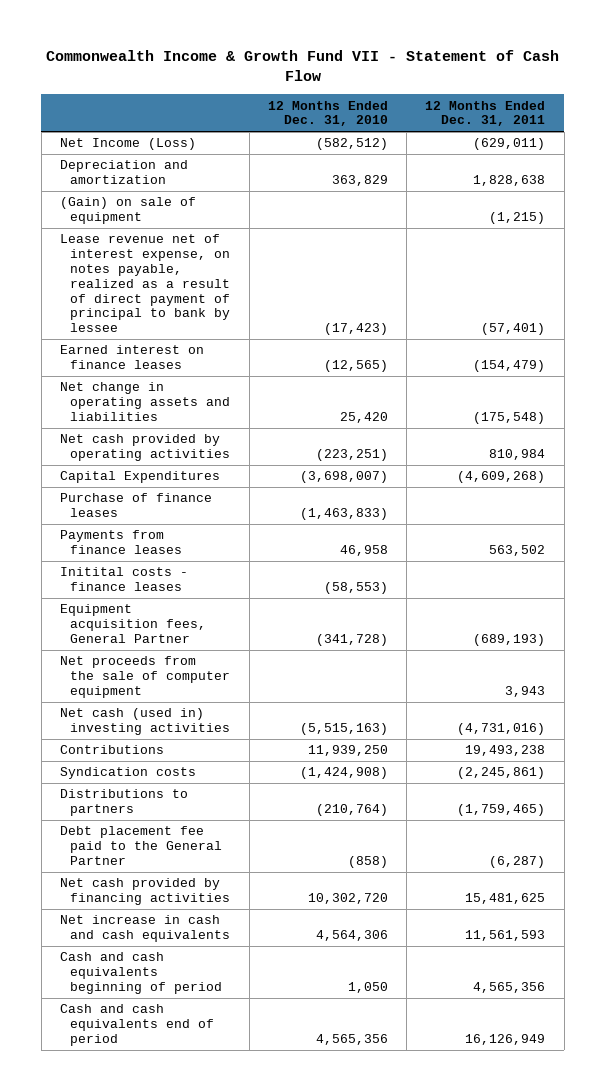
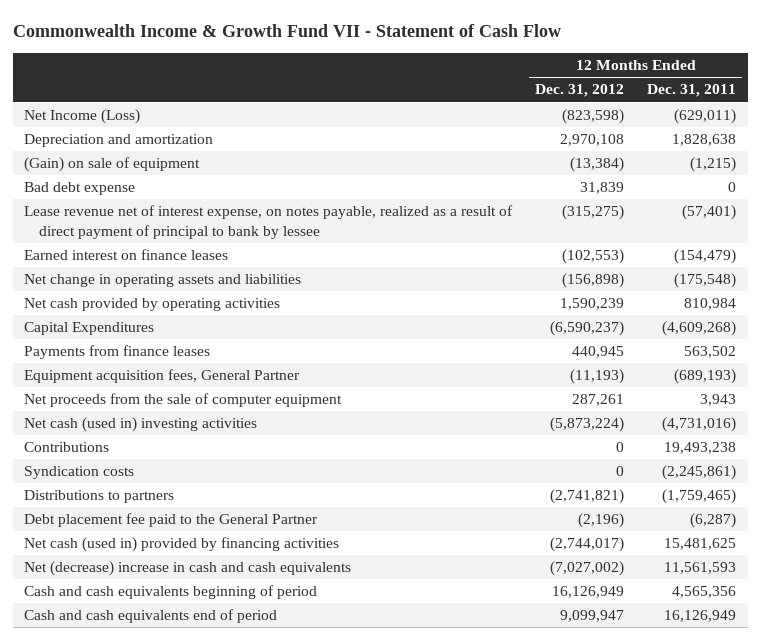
[267,100,388,127] 12 Months Ended Dec. 31, 2010 -> none
none -> [535,84,625,98] Dec. 31, 2012
none -> [24,182,136,196] Bad debt expense
[60,493,213,518] Purchase of finance leases -> none
[60,567,189,592] Initital costs - finance leases -> none
[60,878,231,906] Net cash provided by financing activities -> [24,537,340,553] Net cash (used in) provided by financing activities
[60,915,231,943] Net increase in cash and cash equivalents -> [24,561,352,577] Net (decrease) increase in cash and cash equivalents

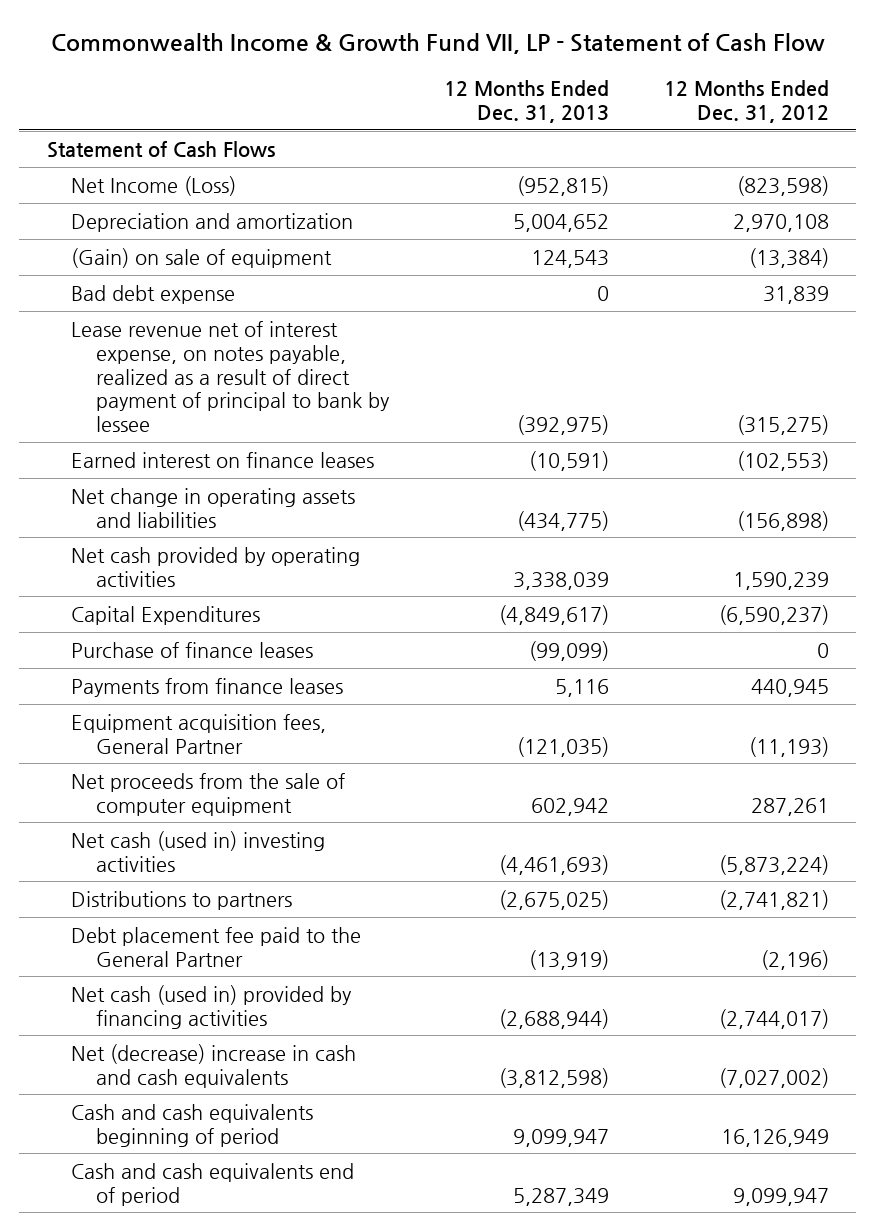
[12,23,561,37] Commonwealth Income & Growth Fund VII - Statement of Cash Flow -> [50,33,825,55] Commonwealth Income & Growth Fund VII, LP - Statement of Cash Flow
[647,84,737,98] Dec. 31, 2011 -> none
none -> [443,79,609,123] 12 Months Ended Dec. 31, 2013
none -> [46,140,275,158] Statement of Cash Flows
none -> [71,641,314,658] Purchase of finance leases
[24,442,110,453] Contributions -> none
[24,466,135,480] Syndication costs -> none

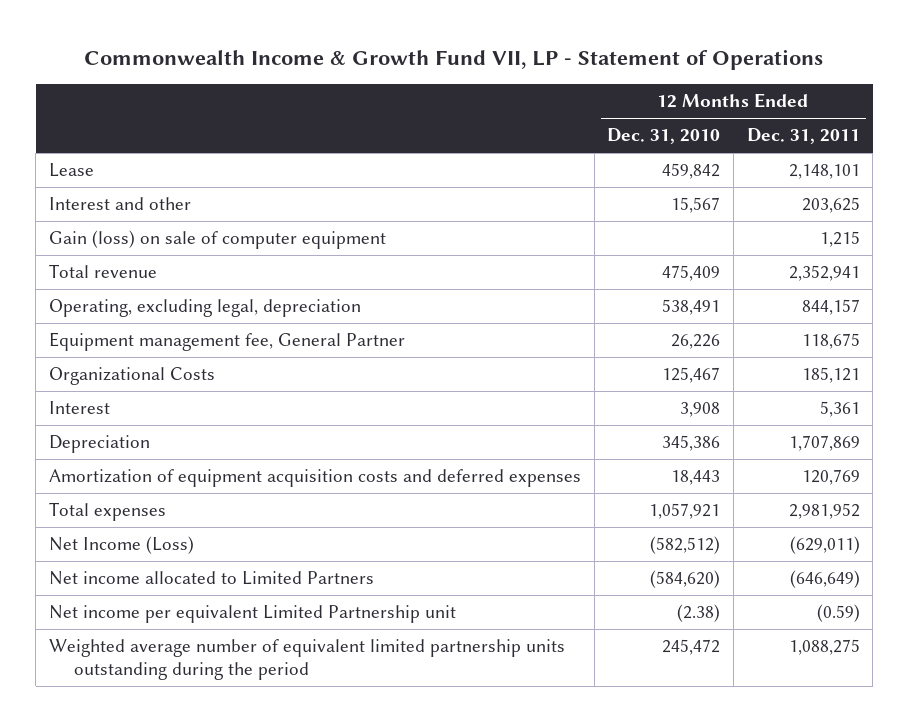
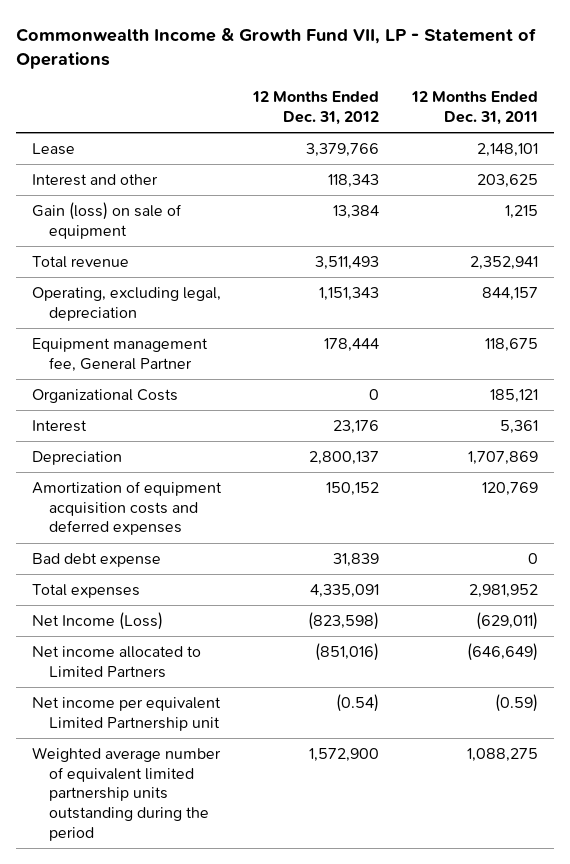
[607,128,721,145] Dec. 31, 2010 -> none
none -> [252,90,380,125] 12 Months Ended Dec. 31, 2012
[48,230,386,250] Gain (loss) on sale of computer equipment -> [32,202,183,239] Gain (loss) on sale of equipment
none -> [32,553,162,568] Bad debt expense

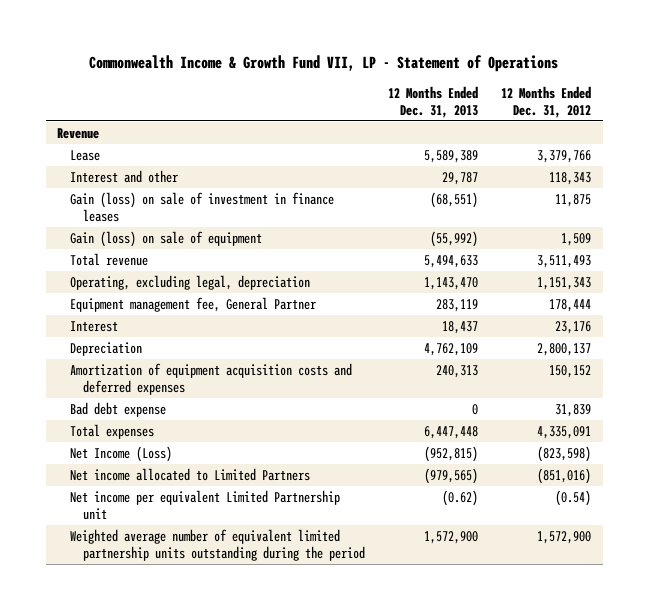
[410,90,538,125] 12 Months Ended Dec. 31, 2011 -> none
none -> [387,85,478,118] 12 Months Ended Dec. 31, 2013
none -> [57,128,100,140] Revenue
none -> [70,192,335,222] Gain (loss) on sale of investment in finance leases
[333,205,380,220] 13,384 -> [561,233,592,247] 1,509
[32,389,179,404] Organizational Costs -> none

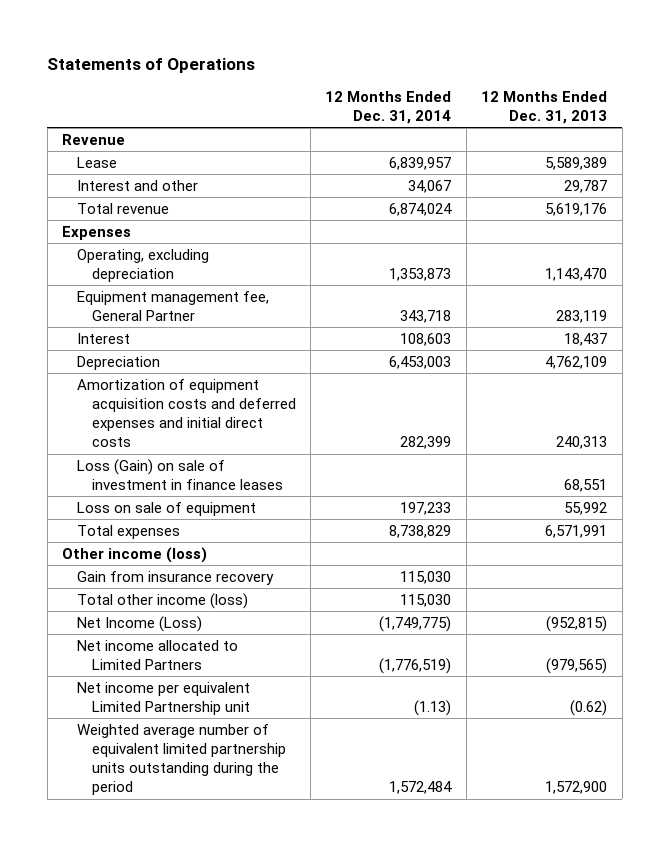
[89,54,559,72] Commonwealth Income & Growth Fund VII, LP - Statement of Operations -> [47,58,256,74] Statements of Operations
[501,85,592,118] 12 Months Ended Dec. 31, 2012 -> none
none -> [325,90,452,125] 12 Months Ended Dec. 31, 2014
[70,192,335,222] Gain (loss) on sale of investment in finance leases -> none
[70,231,263,248] Gain (loss) on sale of equipment -> none
[423,255,478,269] 5,494,633 -> [545,202,608,216] 5,619,176
none -> [62,225,132,240] Expenses
[70,275,311,291] Operating, excluding legal, depreciation -> [76,248,209,283] Operating, excluding depreciation
[70,402,167,418] Bad debt expense -> none
[70,363,353,395] Amortization of equipment acquisition costs and deferred expenses -> [76,378,296,448] Amortization of equipment acquisition costs and deferred expenses and initial direct costs
none -> [76,458,283,491] Loss (Gain) on sale of investment in finance leases
none -> [76,501,256,516] Loss on sale of equipment
[423,426,478,440] 6,447,448 -> [545,524,608,538] 6,571,991
none -> [62,546,208,563] Other income (loss)
none -> [76,570,274,585] Gain from insurance recovery
none -> [76,592,248,609] Total other income (loss)

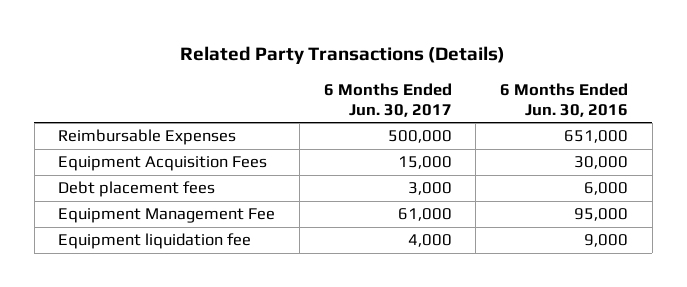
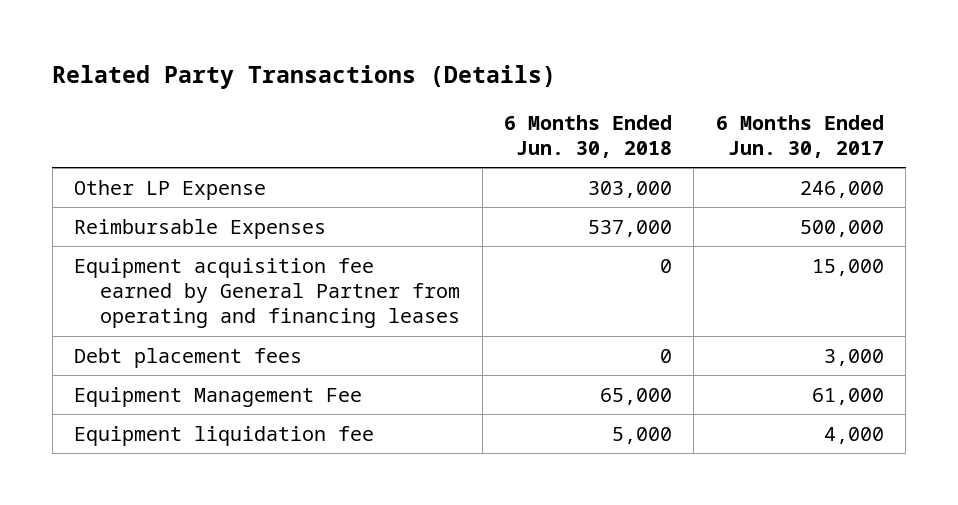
[500,82,629,118] 6 Months Ended Jun. 30, 2016 -> none
none -> [504,114,673,158] 6 Months Ended Jun. 30, 2018
none -> [73,179,266,200] Other LP Expense
[58,156,268,172] Equipment Acquisition Fees -> none
none -> [73,257,461,329] Equipment acquisition fee earned by General Partner from operating and financing leases

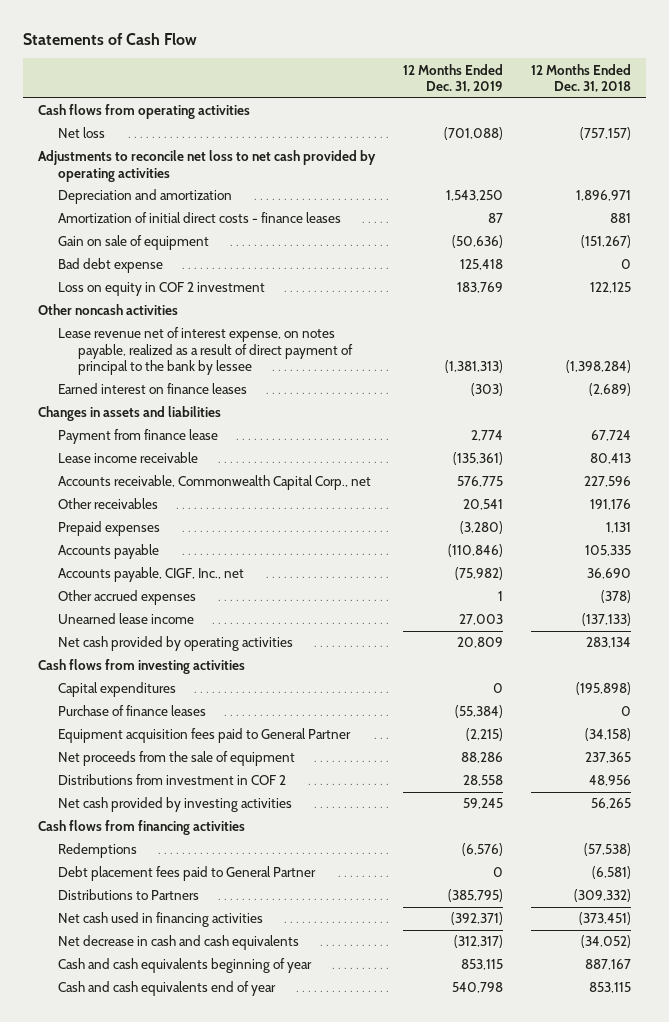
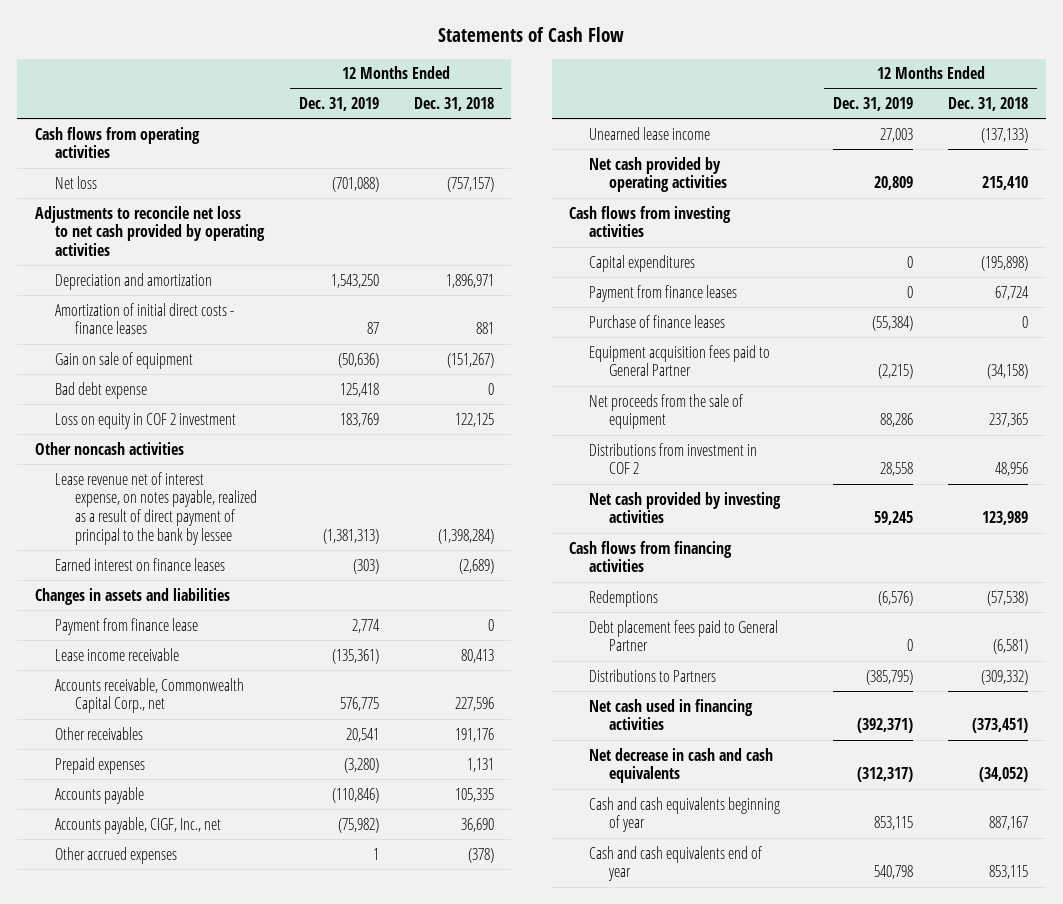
[591,430,632,442] 67,724 -> [487,618,494,631] 0
[586,637,632,649] 283,134 -> [982,176,1029,191] 215,410
none -> [589,284,738,302] Payment from finance leases
[591,798,632,810] 56,265 -> [982,511,1029,526] 123,989

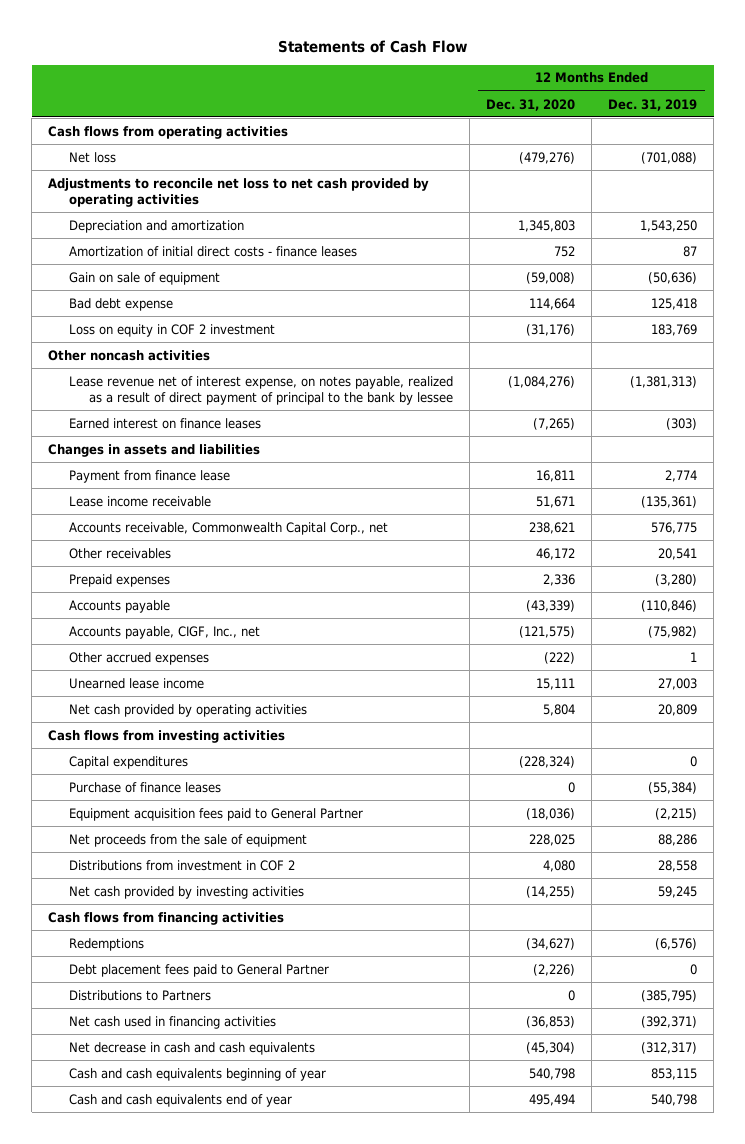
[413,97,494,112] Dec. 31, 2018 -> none
none -> [486,98,576,111] Dec. 31, 2020
[589,284,738,302] Payment from finance leases -> none

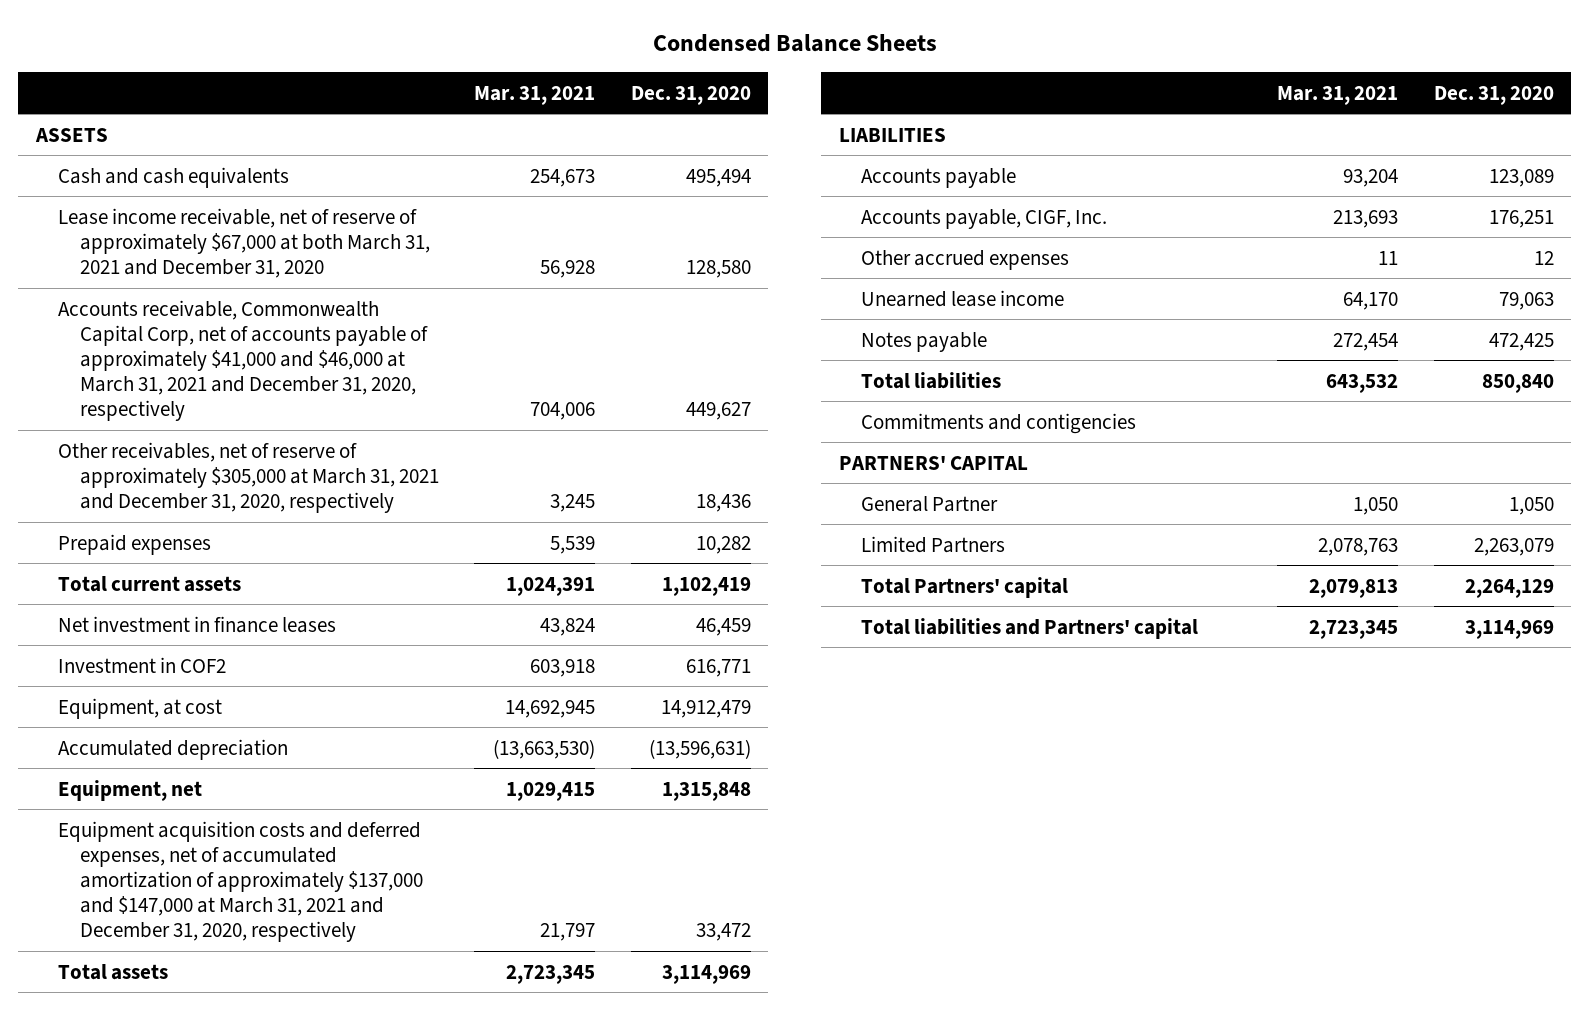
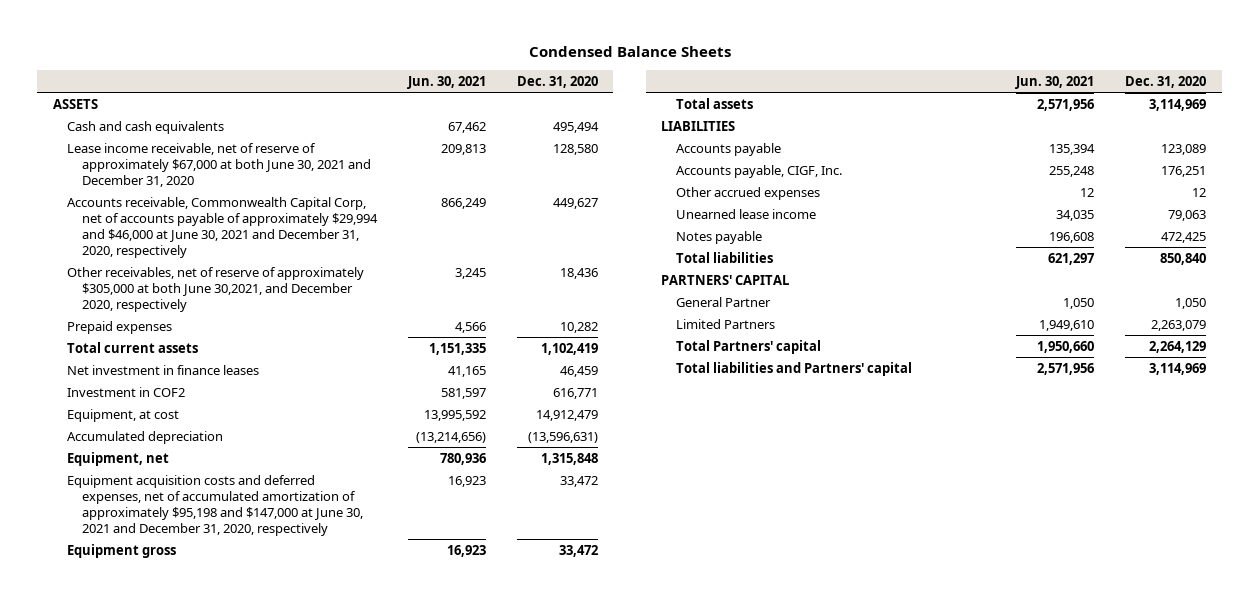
[474,85,596,105] Mar. 31, 2021 -> none
none -> [406,75,486,89] Jun. 30, 2021
[57,207,431,278] Lease income receivable, net of reserve of approximately $67,000 at both March 31, 2021 and December 31, 2020 -> [67,142,371,187] Lease income receivable, net of reserve of approximately $67,000 at both June 30, 2021 and December 31, 2020
[57,299,429,422] Accounts receivable, Commonwealth Capital Corp, net of accounts payable of approximately $41,000 and $46,000 at March 31, 2021 and December 31, 2020, respectively -> [67,196,378,258] Accounts receivable, Commonwealth Capital Corp, net of accounts payable of approximately $29,994 and $46,000 at June 30, 2021 and December 31, 2020, respectively
[57,441,440,513] Other receivables, net of reserve of approximately $305,000 at March 31, 2021 and December 31, 2020, respectively -> [67,266,365,312] Other receivables, net of reserve of approximately $305,000 at both June 30,2021, and December 2020, respectively
[57,820,424,943] Equipment acquisition costs and deferred expenses, net of accumulated amortization of approximately $137,000 and $147,000 at March 31, 2021 and December 31, 2020, respectively -> [67,474,363,536] Equipment acquisition costs and deferred expenses, net of accumulated amortization of approximately $95,198 and $147,000 at June 30, 2021 and December 31, 2020, respectively
none -> [67,543,177,558] Equipment gross
[860,412,1136,434] Commitments and contigencies -> none

